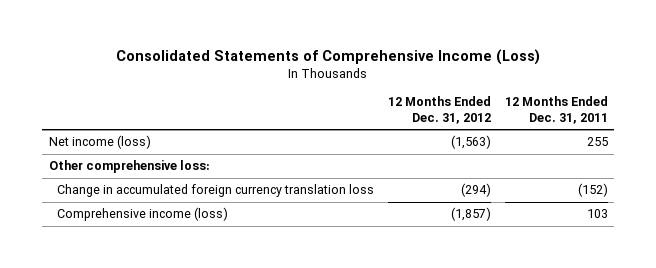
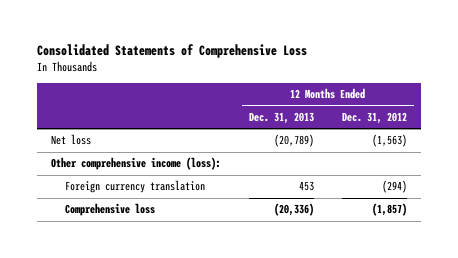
[116,48,541,65] Consolidated Statements of Comprehensive Income (Loss) -> [37,44,308,59] Consolidated Statements of Comprehensive Loss
[504,96,608,124] 12 Months Ended Dec. 31, 2011 -> none
none -> [249,111,315,124] Dec. 31, 2013
[48,135,151,150] Net income (loss) -> [51,134,92,146] Net loss
[48,160,210,174] Other comprehensive loss: -> [51,157,222,171] Other comprehensive income (loss):
[57,184,375,198] Change in accumulated foreign currency translation loss -> [65,180,206,194] Foreign currency translation
[57,207,229,222] Comprehensive income (loss) -> [65,203,156,217] Comprehensive loss

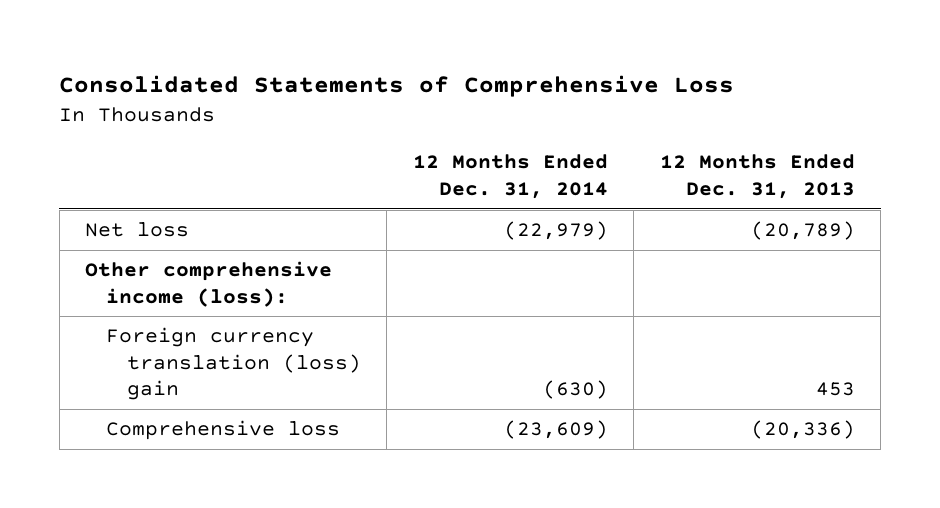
[342,111,408,124] Dec. 31, 2012 -> none
none -> [412,154,608,200] 12 Months Ended Dec. 31, 2014
[65,180,206,194] Foreign currency translation -> [106,327,361,401] Foreign currency translation (loss) gain

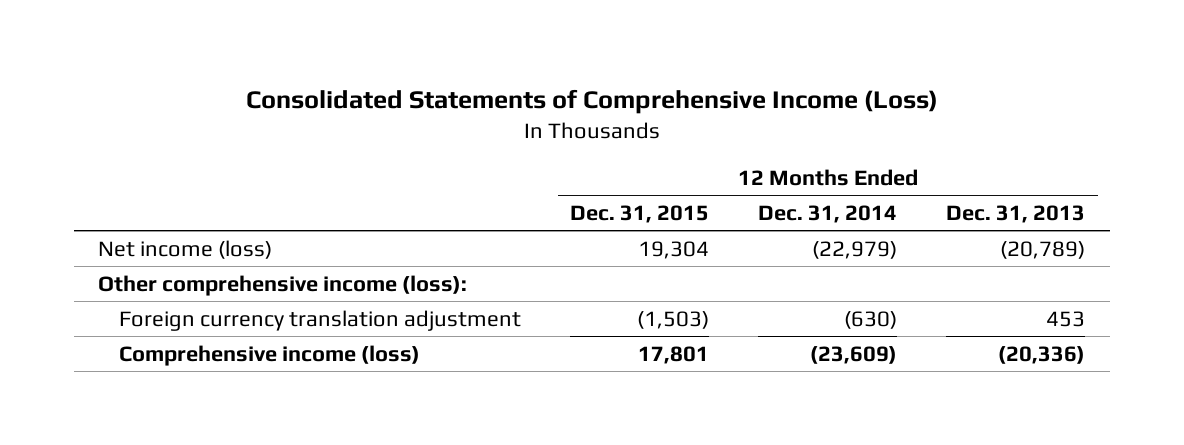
[59,75,735,98] Consolidated Statements of Comprehensive Loss -> [245,89,938,115] Consolidated Statements of Comprehensive Income (Loss)
none -> [569,204,709,223] Dec. 31, 2015
[85,222,190,238] Net loss -> [98,239,273,259] Net income (loss)
[106,327,361,401] Foreign currency translation (loss) gain -> [118,309,521,331] Foreign currency translation adjustment
[106,420,341,441] Comprehensive loss -> [118,344,420,366] Comprehensive income (loss)

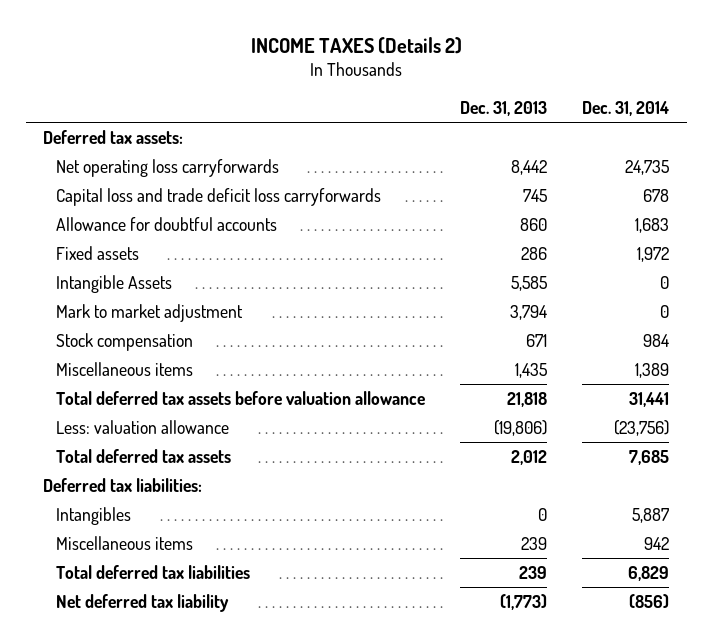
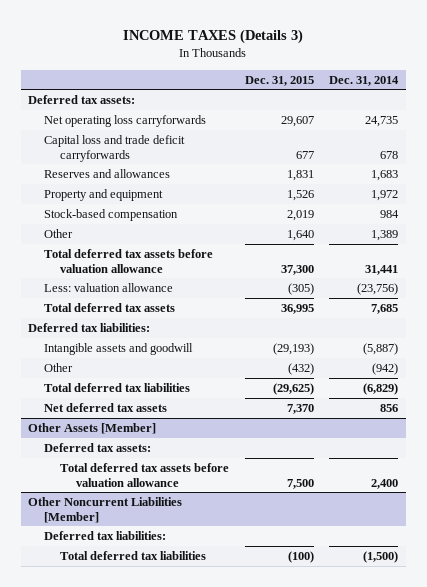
[251,36,463,54] INCOME TAXES (Details 2) -> [123,29,304,45] INCOME TAXES (Details 3)
[460,101,548,117] Dec. 31, 2013 -> none
none -> [244,75,314,86] Dec. 31, 2015
[55,274,172,293] Intangible Assets -> none
[55,303,243,322] Mark to market adjustment -> none
[55,187,381,206] Capital loss and trade deficit loss carryforwards -> [44,134,186,162] Capital loss and trade deficit carryforwards
[55,216,277,231] Allowance for doubtful accounts -> [44,168,171,178] Reserves and allowances
[55,245,139,260] Fixed assets -> [44,188,164,201] Property and equipment
[55,332,193,351] Stock compensation -> [44,208,179,221] Stock-based compensation
[55,361,193,376] Miscellaneous items -> [44,228,74,238] Other
[55,506,131,525] Intangibles -> none
[55,535,193,550] Miscellaneous items -> none
none -> [44,342,194,355] Intangible assets and goodwill
none -> [44,362,74,372] Other
[628,565,670,581] 6,829 -> [363,382,399,395] (6,829)
[55,593,229,612] Net deferred tax liability -> [44,402,168,412] Net deferred tax assets
[629,593,670,608] (856) -> [380,403,399,412] 856
none -> [28,422,157,434] Other Assets [Member]
none -> [44,442,152,452] Deferred tax assets:
none -> [59,462,229,487] Total deferred tax assets before valuation allowance
none -> [28,496,183,523] Other Noncurrent Liabilities [Member]
none -> [44,530,167,540] Deferred tax liabilities:
none -> [59,550,206,560] Total deferred tax liabilities

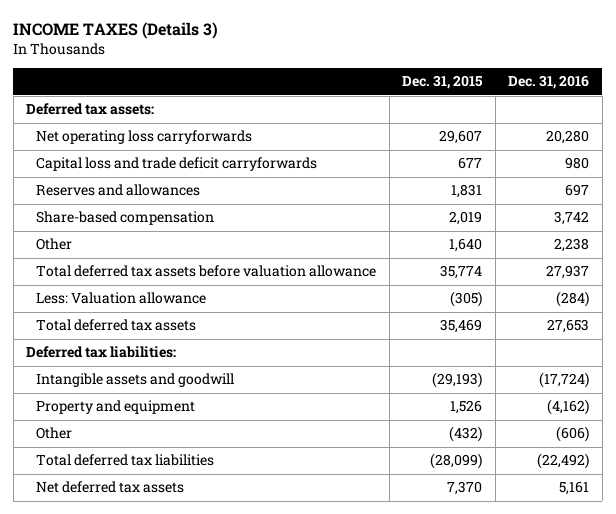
[329,75,400,86] Dec. 31, 2014 -> none
none -> [508,75,590,90] Dec. 31, 2016
[44,208,179,221] Stock-based compensation -> [36,211,215,226] Share-based compensation
[280,264,314,275] 37,300 -> [440,265,483,280] 35,774
[44,282,174,292] Less: valuation allowance -> [36,292,207,305] Less: Valuation allowance
[280,303,314,314] 36,995 -> [440,319,483,334] 35,469
[44,188,164,201] Property and equipment -> [36,400,196,415] Property and equipment
[272,382,314,395] (29,625) -> [430,453,483,470] (28,099)
[28,422,157,434] Other Assets [Member] -> none
[44,442,152,452] Deferred tax assets: -> none
[59,462,229,487] Total deferred tax assets before valuation allowance -> none
[28,496,183,523] Other Noncurrent Liabilities [Member] -> none
[44,530,167,540] Deferred tax liabilities: -> none
[59,550,206,560] Total deferred tax liabilities -> none

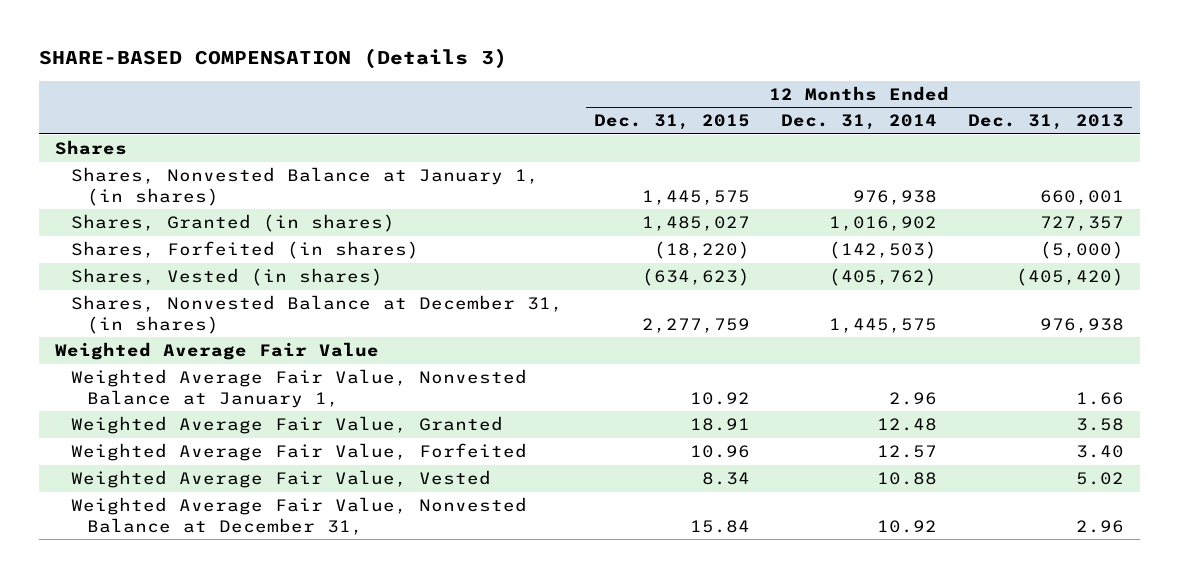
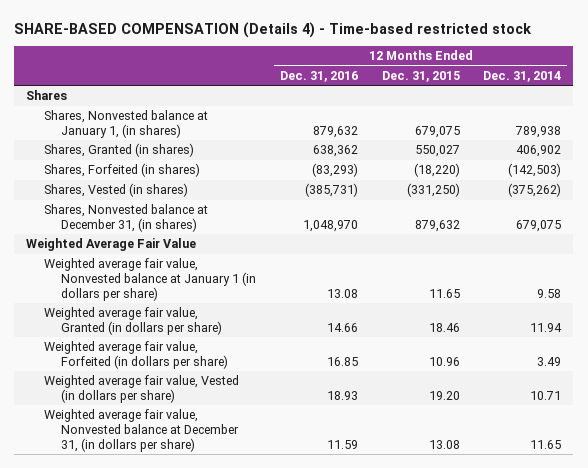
[39,48,508,70] SHARE-BASED COMPENSATION (Details 3) -> [14,21,533,38] SHARE-BASED COMPENSATION (Details 4) - Time-based restricted stock
[968,114,1125,131] Dec. 31, 2013 -> none
none -> [279,70,358,82] Dec. 31, 2016
[70,166,539,206] Shares, Nonvested Balance at January 1, (in shares) -> [43,110,208,138] Shares, Nonvested balance at January 1, (in shares)
[641,189,750,205] 1,445,575 -> [414,125,460,138] 679,075
[853,189,938,205] 976,938 -> [515,125,562,138] 789,938
[641,215,750,231] 1,485,027 -> [414,145,460,158] 550,027
[829,215,938,231] 1,016,902 -> [516,145,562,158] 406,902
[641,267,750,286] (634,623) -> [406,183,460,198] (331,250)
[829,267,938,286] (405,762) -> [508,183,562,198] (375,262)
[70,294,563,334] Shares, Nonvested Balance at December 31, (in shares) -> [43,204,208,232] Shares, Nonvested balance at December 31, (in shares)
[641,317,750,333] 2,277,759 -> [414,219,460,232] 879,632
[829,317,938,333] 1,445,575 -> [516,219,562,232] 679,075
[70,368,527,408] Weighted Average Fair Value, Nonvested Balance at January 1, -> [43,258,256,301] Weighted average fair value, Nonvested balance at January 1 (in dollars per share)
[689,391,750,405] 10.92 -> [428,288,460,298] 11.65
[889,391,938,405] 2.96 -> [537,288,562,298] 9.58
[70,415,503,434] Weighted Average Fair Value, Granted -> [43,307,222,335] Weighted average fair value, Granted (in dollars per share)
[689,417,750,431] 18.91 -> [428,322,460,332] 18.46
[877,417,938,431] 12.48 -> [530,322,563,332] 11.94
[70,442,527,461] Weighted Average Fair Value, Forfeited -> [43,341,228,369] Weighted average fair value, Forfeited (in dollars per share)
[877,444,938,458] 12.57 -> [537,356,562,366] 3.49
[70,469,491,488] Weighted Average Fair Value, Vested -> [43,375,239,403] Weighted average fair value, Vested (in dollars per share)
[701,471,750,485] 8.34 -> [428,390,460,400] 19.20
[877,471,938,485] 10.88 -> [530,390,562,400] 10.71
[70,496,527,535] Weighted Average Fair Value, Nonvested Balance at December 31, -> [43,409,239,452] Weighted average fair value, Nonvested balance at December 31, (in dollars per share)
[689,519,750,533] 15.84 -> [428,439,460,449] 13.08
[877,519,938,533] 10.92 -> [530,439,562,449] 11.65

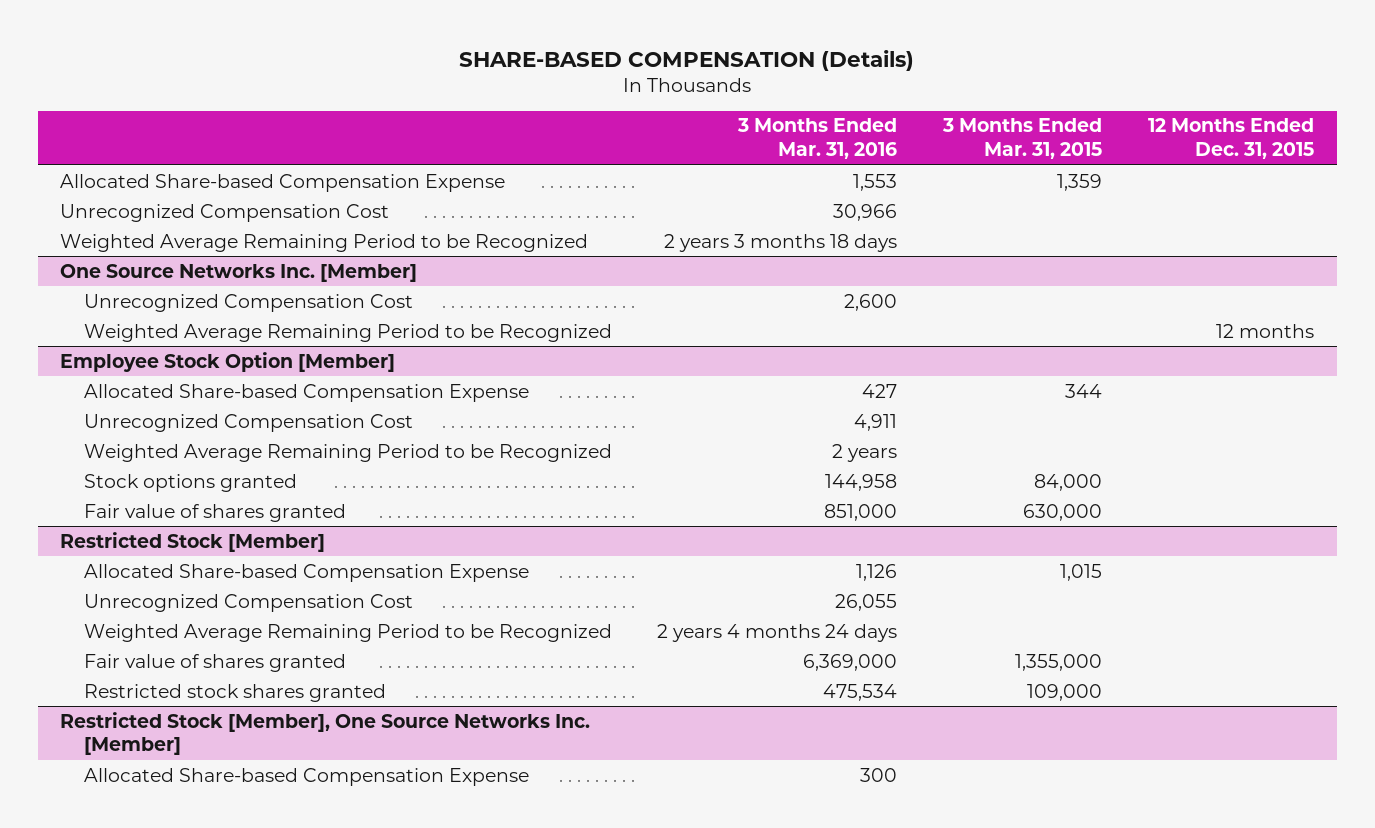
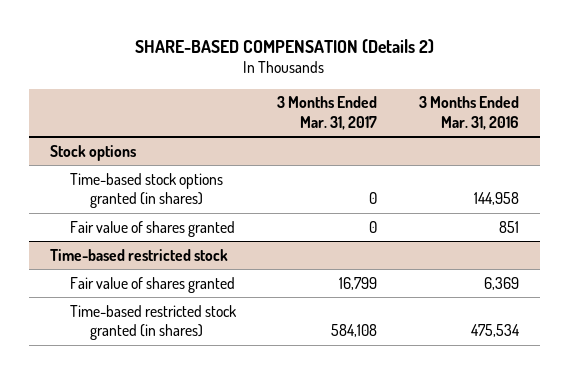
[459,49,915,71] SHARE-BASED COMPENSATION (Details) -> [135,38,435,53] SHARE-BASED COMPENSATION (Details 2)
[942,118,1103,160] 3 Months Ended Mar. 31, 2015 -> none
[1148,118,1315,160] 12 Months Ended Dec. 31, 2015 -> none
none -> [277,96,378,130] 3 Months Ended Mar. 31, 2017
[60,173,506,192] Allocated Share-based Compensation Expense -> none
[60,203,390,222] Unrecognized Compensation Cost -> none
[60,233,589,252] Weighted Average Remaining Period to be Recognized -> none
[60,263,418,282] One Source Networks Inc. [Member] -> none
[83,293,413,312] Unrecognized Compensation Cost -> none
[83,323,612,342] Weighted Average Remaining Period to be Recognized -> none
[83,383,529,402] Allocated Share-based Compensation Expense -> none
[83,413,413,432] Unrecognized Compensation Cost -> none
[83,443,612,462] Weighted Average Remaining Period to be Recognized -> none
[83,563,529,582] Allocated Share-based Compensation Expense -> none
[83,593,413,612] Unrecognized Compensation Cost -> none
[83,623,612,642] Weighted Average Remaining Period to be Recognized -> none
[60,711,591,756] Restricted Stock [Member], One Source Networks Inc. [Member] -> none
[83,767,529,786] Allocated Share-based Compensation Expense -> none
[60,351,396,372] Employee Stock Option [Member] -> [49,144,136,161] Stock options
[83,473,297,492] Stock options granted -> [69,172,223,208] Time-based stock options granted (in shares)
[824,503,898,521] 851,000 -> [498,220,519,233] 851
[60,531,326,552] Restricted Stock [Member] -> [49,248,228,261] Time-based restricted stock
[803,653,898,671] 6,369,000 -> [483,276,519,290] 6,369
[83,683,386,702] Restricted stock shares granted -> [69,304,237,340] Time-based restricted stock granted (in shares)

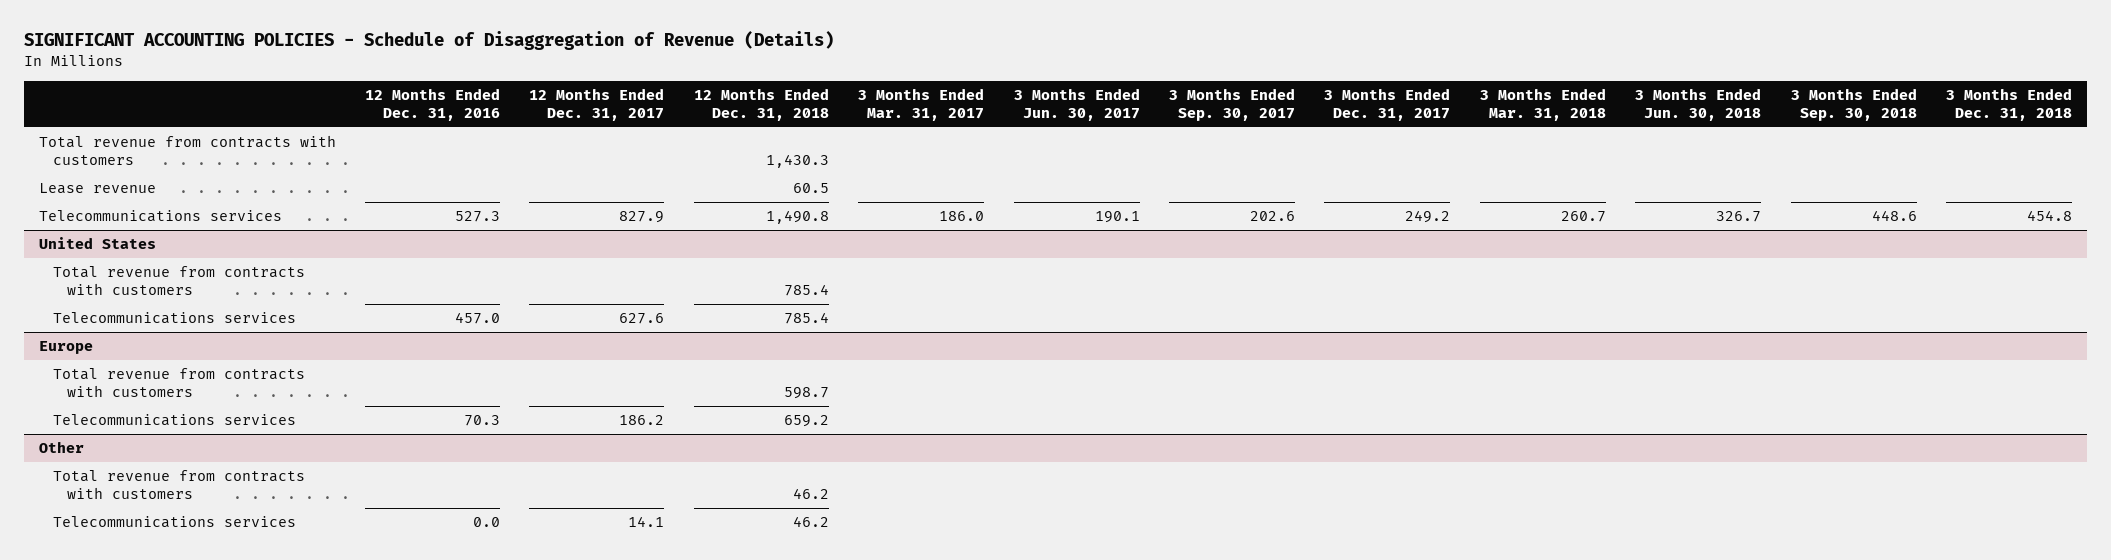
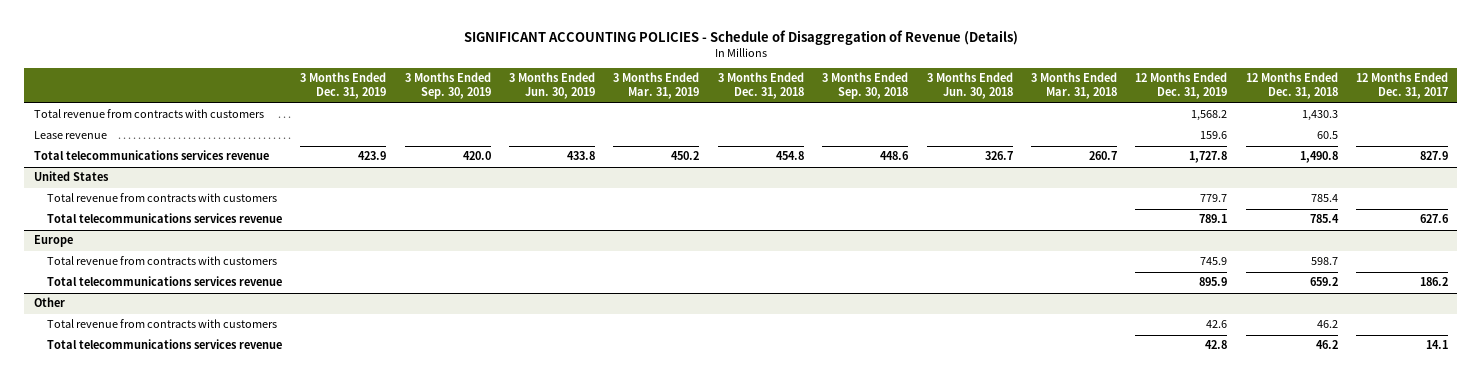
[364,87,500,122] 12 Months Ended Dec. 31, 2016 -> none
[858,87,985,122] 3 Months Ended Mar. 31, 2017 -> none
[1013,87,1140,122] 3 Months Ended Jun. 30, 2017 -> none
[1168,87,1295,122] 3 Months Ended Sep. 30, 2017 -> none
[1324,87,1451,122] 3 Months Ended Dec. 31, 2017 -> none
none -> [300,72,387,100] 3 Months Ended Dec. 31, 2019
none -> [404,72,491,100] 3 Months Ended Sep. 30, 2019
none -> [509,72,596,100] 3 Months Ended Jun. 30, 2019
none -> [613,72,700,100] 3 Months Ended Mar. 31, 2019
none -> [1135,72,1228,100] 12 Months Ended Dec. 31, 2019
[38,210,282,223] Telecommunications services -> [33,150,269,161] Total telecommunications services revenue
[52,312,296,325] Telecommunications services -> [46,213,282,224] Total telecommunications services revenue
[52,414,296,427] Telecommunications services -> [46,276,282,287] Total telecommunications services revenue
[52,516,296,529] Telecommunications services -> [46,339,282,350] Total telecommunications services revenue

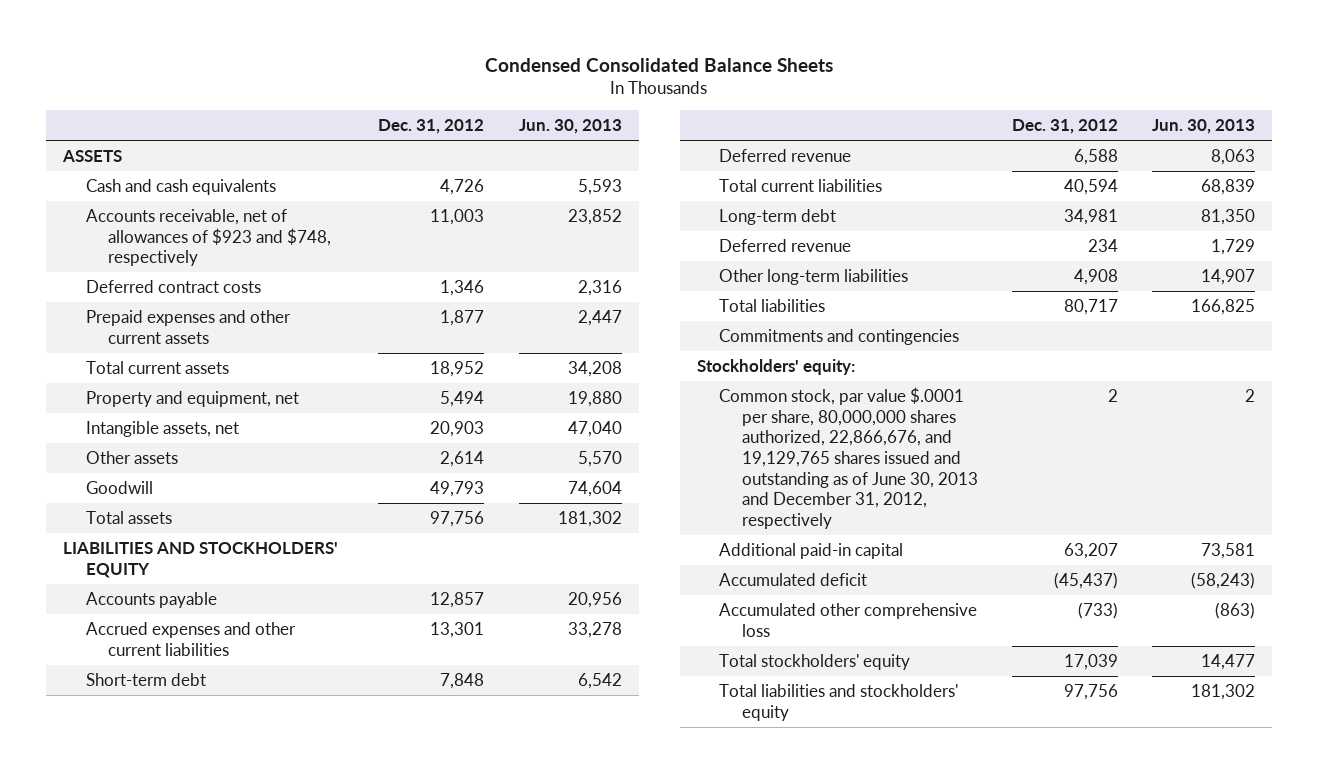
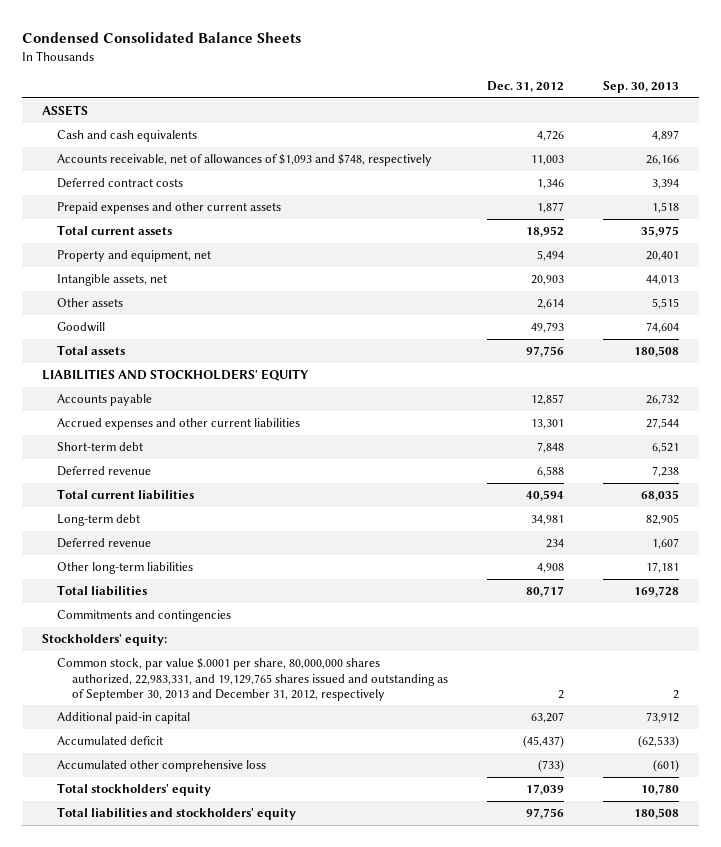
[518,118,622,134] Jun. 30, 2013 -> none
none -> [603,81,680,94] Sep. 30, 2013
[85,208,332,267] Accounts receivable, net of allowances of $923 and $748, respectively -> [56,154,432,167] Accounts receivable, net of allowances of $1,093 and $748, respectively
[719,386,978,529] Common stock, par value $.0001 per share, 80,000,000 shares authorized, 22,866,676, and 19,129,765 shares issued and outstanding as of June 30, 2013 and December 31, 2012, respectively -> [56,658,448,701] Common stock, par value $.0001 per share, 80,000,000 shares authorized, 22,983,331, and 19,129,765 shares issued and outstanding as of September 30, 2013 and December 31, 2012, respectively

